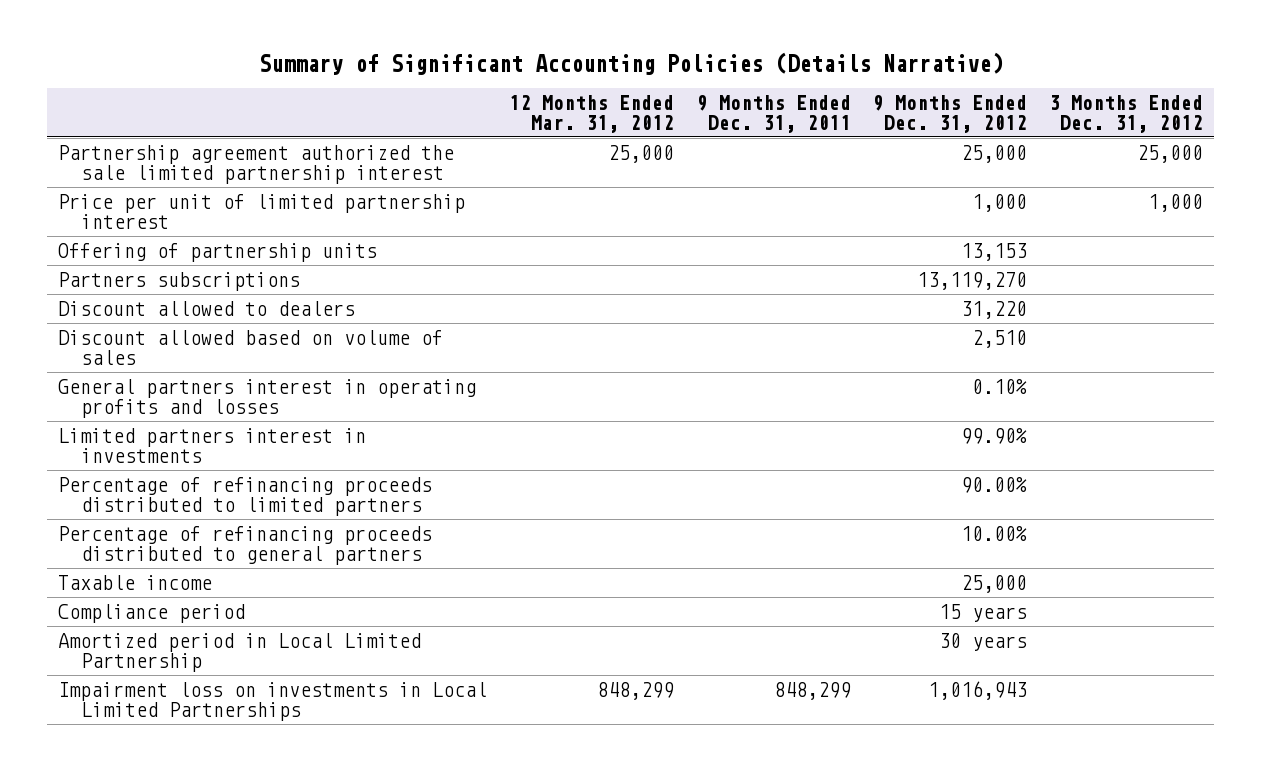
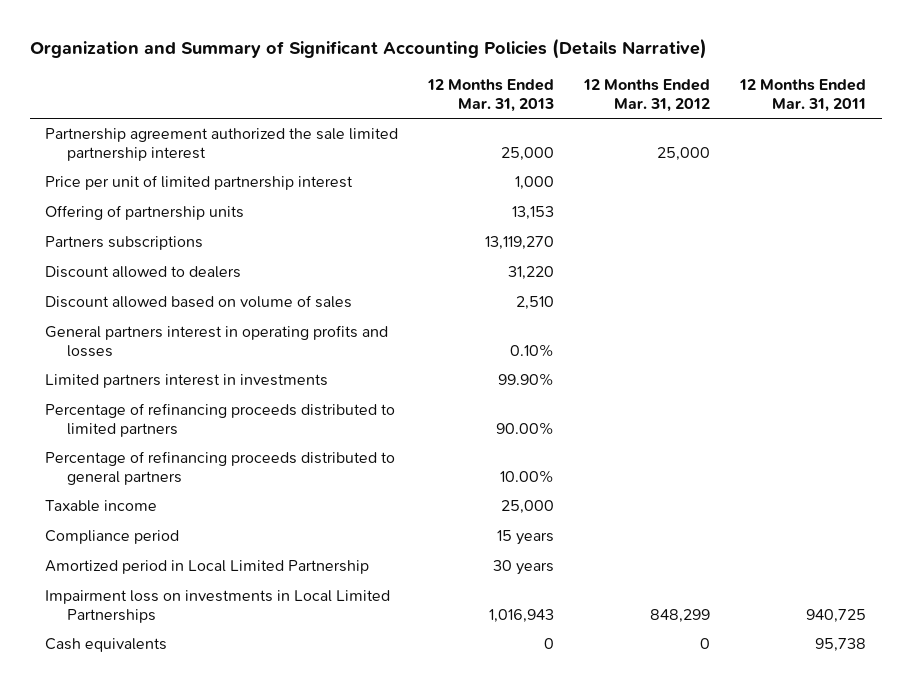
[258,51,1003,75] Summary of Significant Accounting Policies (Details Narrative) -> [29,38,707,60] Organization and Summary of Significant Accounting Policies (Details Narrative)
[696,94,851,133] 9 Months Ended Dec. 31, 2011 -> none
[872,94,1027,133] 9 Months Ended Dec. 31, 2012 -> none
[1049,94,1204,133] 3 Months Ended Dec. 31, 2012 -> none
none -> [426,79,554,112] 12 Months Ended Mar. 31, 2013
none -> [739,79,867,112] 12 Months Ended Mar. 31, 2011
none -> [44,638,167,653] Cash equivalents

